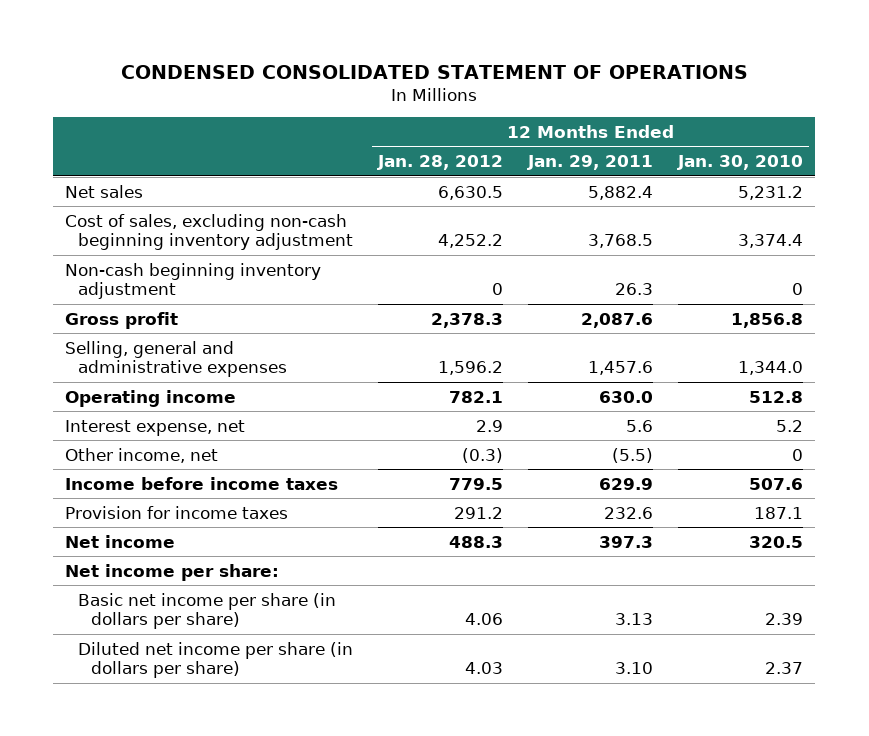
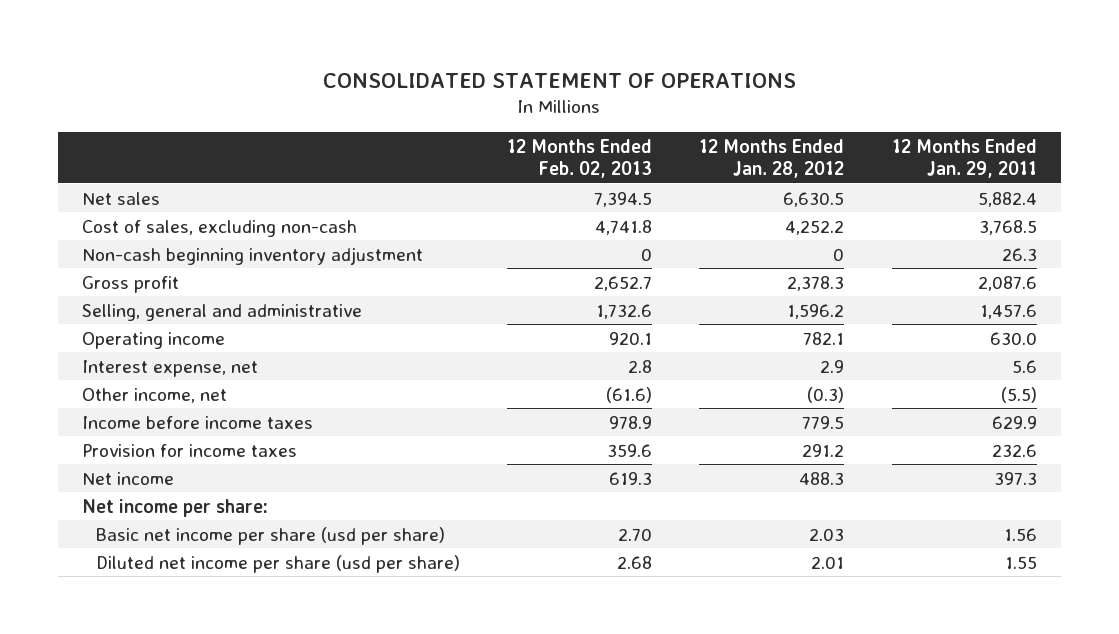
[121,64,749,79] CONDENSED CONSOLIDATED STATEMENT OF OPERATIONS -> [323,72,797,88] CONSOLIDATED STATEMENT OF OPERATIONS
[677,155,804,171] Jan. 30, 2010 -> none
none -> [507,138,653,179] 12 Months Ended Feb. 02, 2013
[65,213,354,251] Cost of sales, excluding non-cash beginning inventory adjustment -> [82,219,358,237] Cost of sales, excluding non-cash
[65,340,288,378] Selling, general and administrative expenses -> [82,303,363,321] Selling, general and administrative
[78,592,337,630] Basic net income per share (in dollars per share) -> [95,526,445,545] Basic net income per share (usd per share)
[465,613,504,626] 4.06 -> [809,527,845,541] 2.03
[615,613,654,626] 3.13 -> [1003,527,1037,541] 1.56
[78,641,354,679] Diluted net income per share (in dollars per share) -> [95,554,460,573] Diluted net income per share (usd per share)
[465,662,504,675] 4.03 -> [811,555,845,569] 2.01
[615,662,654,675] 3.10 -> [1004,555,1037,569] 1.55

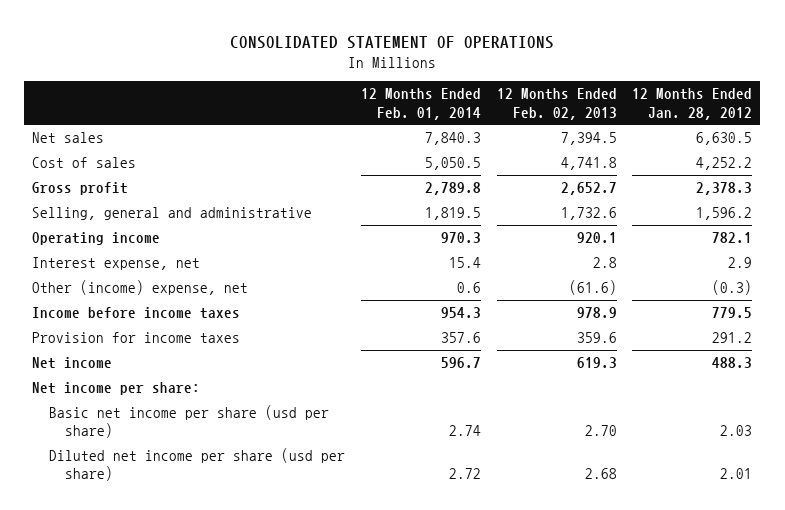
[891,138,1037,179] 12 Months Ended Jan. 29, 2011 -> none
none -> [360,88,481,120] 12 Months Ended Feb. 01, 2014
[82,246,424,265] Non-cash beginning inventory adjustment -> none
[82,219,358,237] Cost of sales, excluding non-cash -> [32,156,137,168] Cost of sales
[82,387,228,403] Other income, net -> [32,279,249,295] Other (income) expense, net

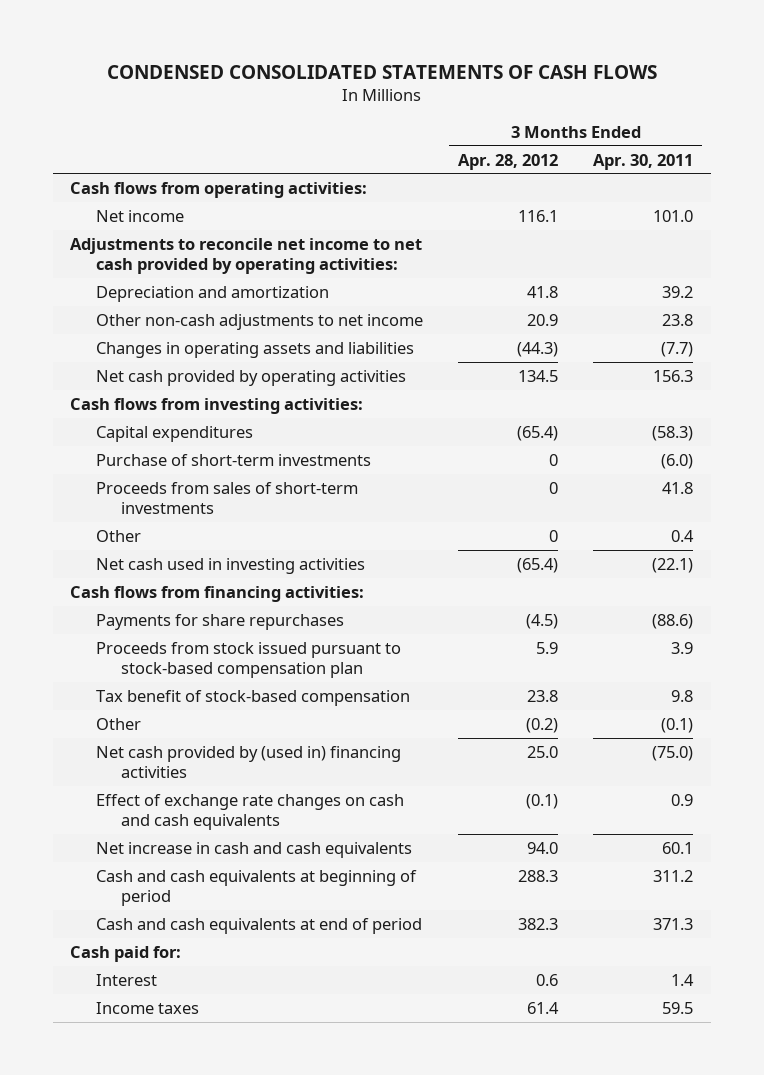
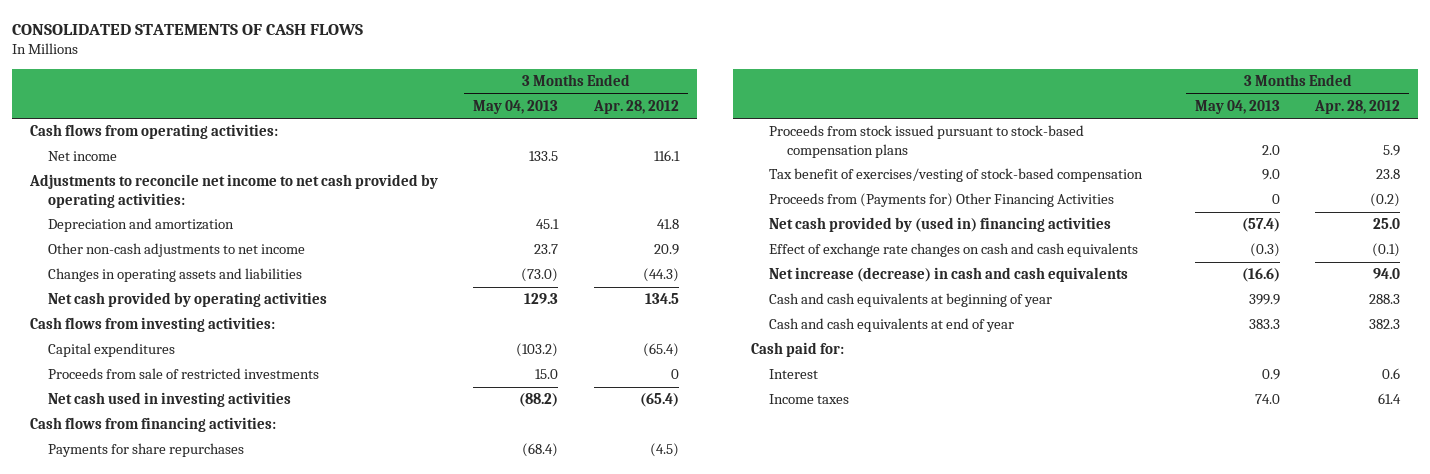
[106,64,657,79] CONDENSED CONSOLIDATED STATEMENTS OF CASH FLOWS -> [11,23,363,35] CONSOLIDATED STATEMENTS OF CASH FLOWS
[593,153,694,170] Apr. 30, 2011 -> none
none -> [473,99,559,114] May 04, 2013
[95,453,371,466] Purchase of short-term investments -> none
[95,481,358,515] Proceeds from sales of short-term investments -> none
[95,529,141,542] Other -> none
none -> [47,368,319,380] Proceeds from sale of restricted investments
[95,641,401,679] Proceeds from stock issued pursuant to stock-based compensation plan -> [769,125,1085,158] Proceeds from stock issued pursuant to stock-based compensation plans
[95,689,410,706] Tax benefit of stock-based compensation -> [769,168,1144,183] Tax benefit of exercises/vesting of stock-based compensation
[95,717,141,730] Other -> [769,193,1115,208] Proceeds from (Payments for) Other Financing Activities
[95,841,412,858] Net increase in cash and cash equivalents -> [769,267,1129,283] Net increase (decrease) in cash and cash equivalents
[95,869,417,907] Cash and cash equivalents at beginning of period -> [769,293,1053,308] Cash and cash equivalents at beginning of year
[95,917,422,934] Cash and cash equivalents at end of period -> [769,318,1015,333] Cash and cash equivalents at end of year

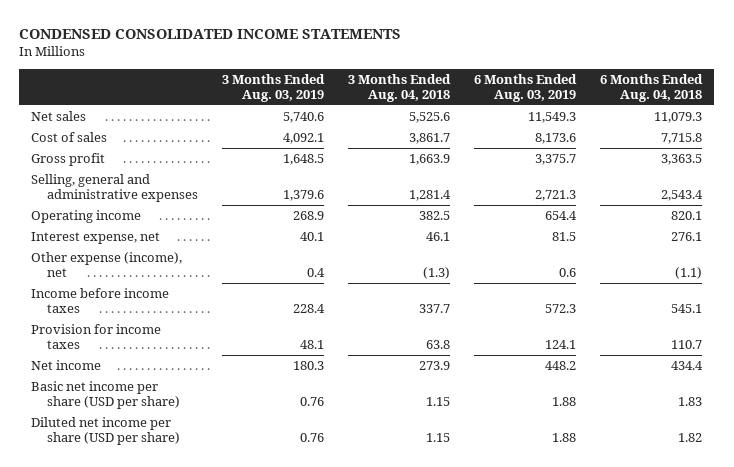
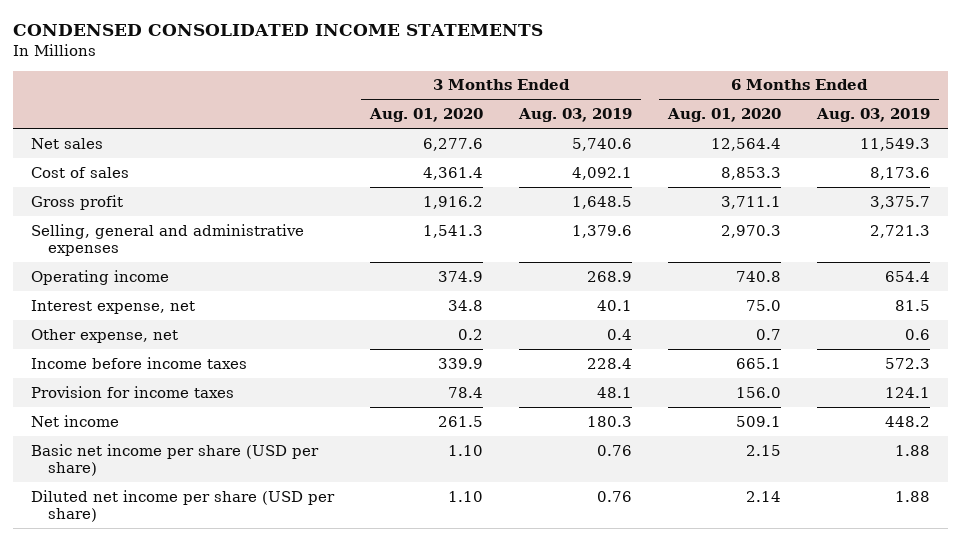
[347,73,451,103] 3 Months Ended Aug. 04, 2018 -> none
[600,73,704,103] 6 Months Ended Aug. 04, 2018 -> none
none -> [368,108,483,123] Aug. 01, 2020
none -> [666,108,781,123] Aug. 01, 2020
[31,251,183,278] Other expense (income), net -> [30,328,178,343] Other expense, net

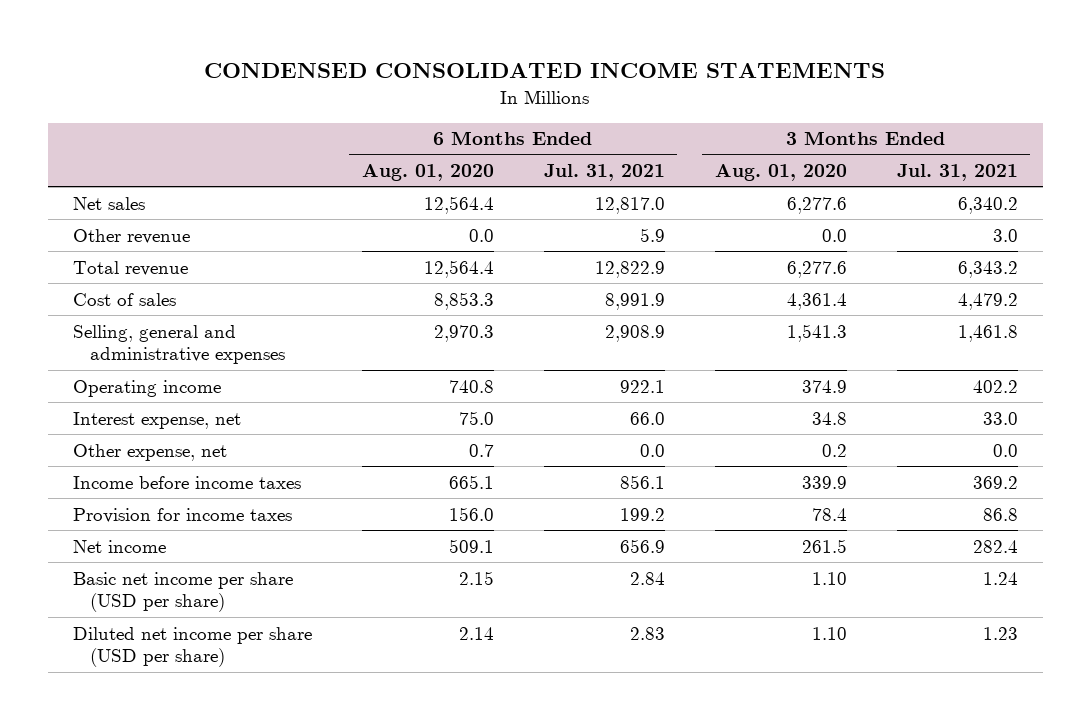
[517,108,632,123] Aug. 03, 2019 -> none
[815,108,930,123] Aug. 03, 2019 -> none
none -> [543,164,665,182] Jul. 31, 2021
none -> [896,164,1018,182] Jul. 31, 2021
none -> [72,228,190,244] Other revenue
none -> [72,260,188,276] Total revenue
[30,194,123,210] Gross profit -> none

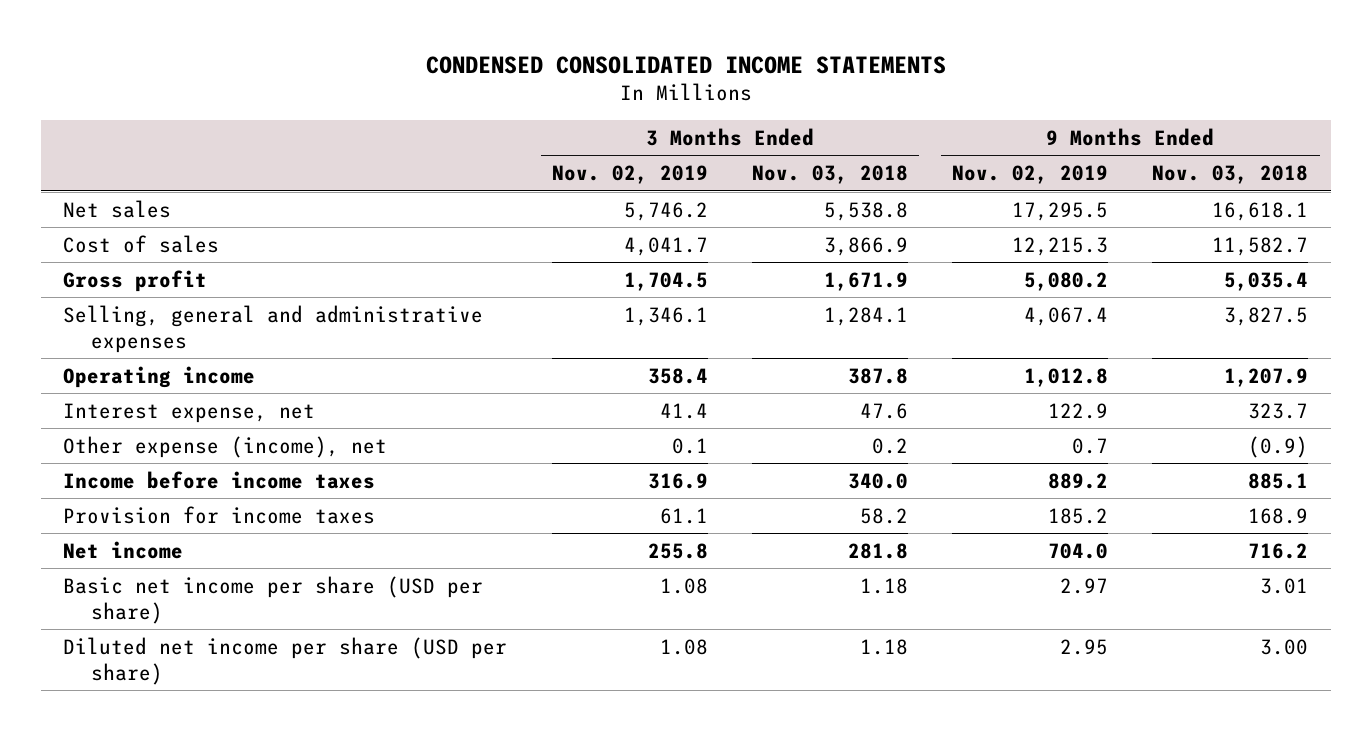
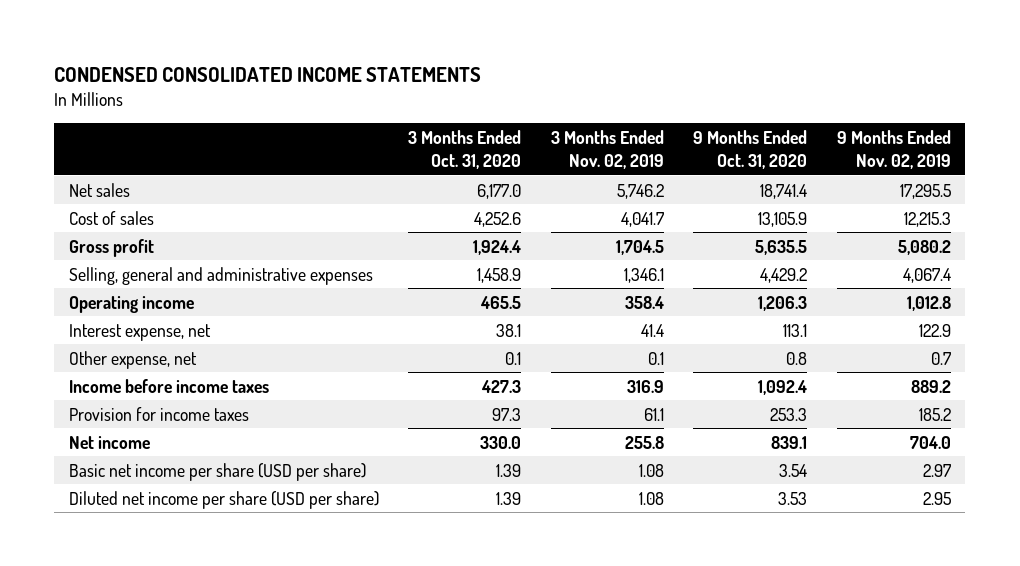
[751,165,908,185] Nov. 03, 2018 -> none
[1152,165,1309,185] Nov. 03, 2018 -> none
none -> [408,130,522,169] 3 Months Ended Oct. 31, 2020
none -> [693,130,808,169] 9 Months Ended Oct. 31, 2020
[63,435,388,458] Other expense (income), net -> [69,350,198,369] Other expense, net

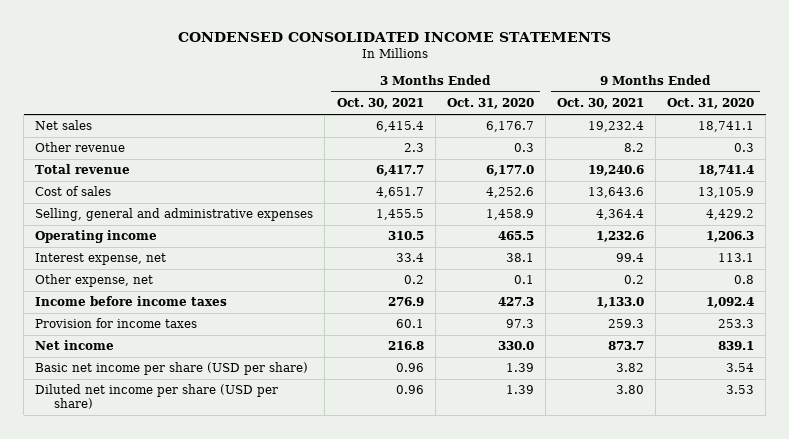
[550,130,664,169] 3 Months Ended Nov. 02, 2019 -> none
[836,130,951,169] 9 Months Ended Nov. 02, 2019 -> none
none -> [336,98,424,110] Oct. 30, 2021
none -> [556,98,644,110] Oct. 30, 2021
[477,183,522,199] 6,177.0 -> [485,121,534,133] 6,176.7
[760,183,808,199] 18,741.4 -> [698,121,755,133] 18,741.1
none -> [35,142,126,153] Other revenue
none -> [35,164,131,175] Total revenue
[69,238,155,257] Gross profit -> none

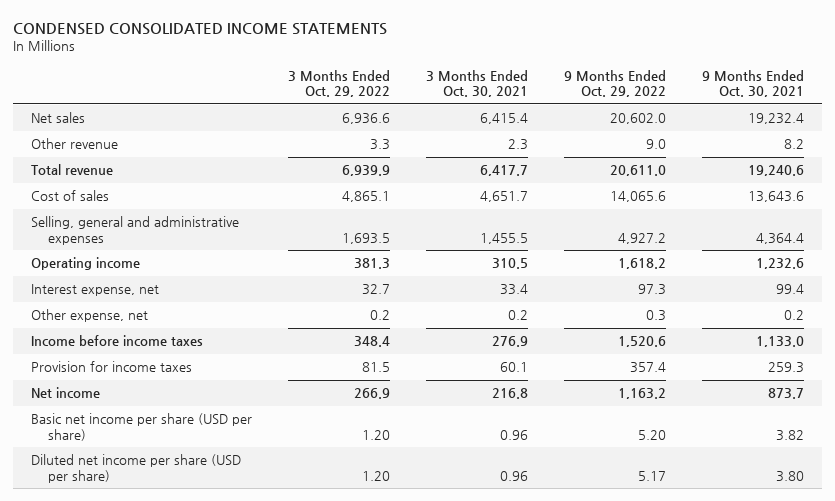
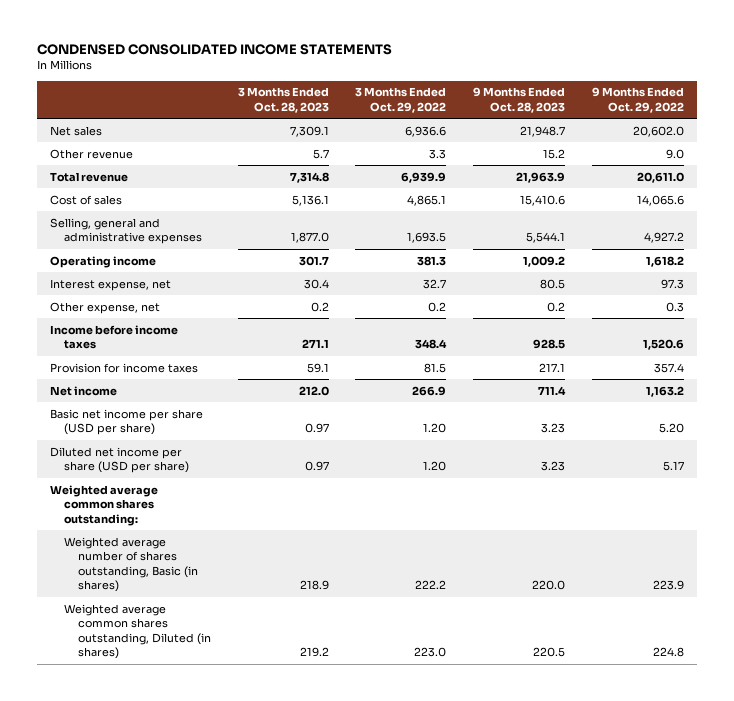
[425,69,528,98] 3 Months Ended Oct. 30, 2021 -> none
[701,69,804,98] 9 Months Ended Oct. 30, 2021 -> none
none -> [237,87,329,113] 3 Months Ended Oct. 28, 2023
none -> [473,87,566,113] 9 Months Ended Oct. 28, 2023
none -> [50,484,159,526] Weighted average common shares outstanding:
none -> [64,536,199,593] Weighted average number of shares outstanding, Basic (in shares)
none -> [64,603,212,660] Weighted average common shares outstanding, Diluted (in shares)

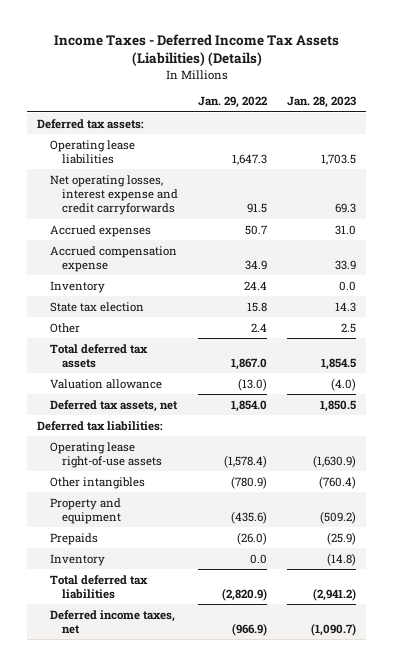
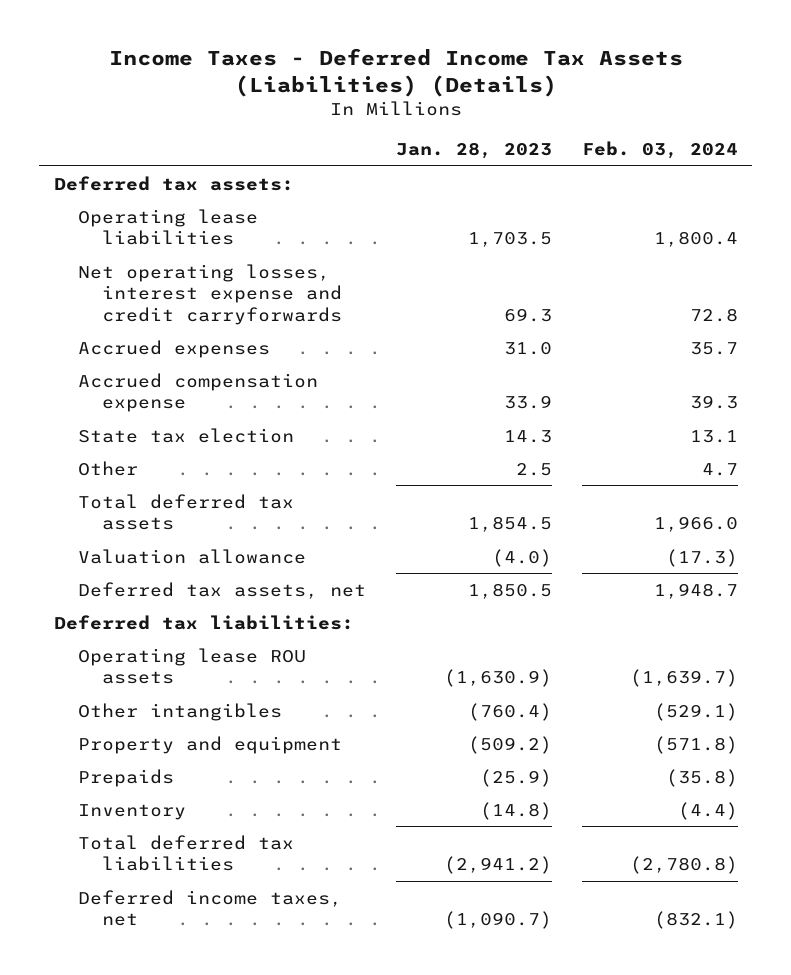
[198,96,268,109] Jan. 29, 2022 -> none
none -> [581,141,738,160] Feb. 03, 2024
[49,280,105,293] Inventory -> none
[49,441,163,468] Operating lease right-of-use assets -> [77,647,306,685] Operating lease ROU assets

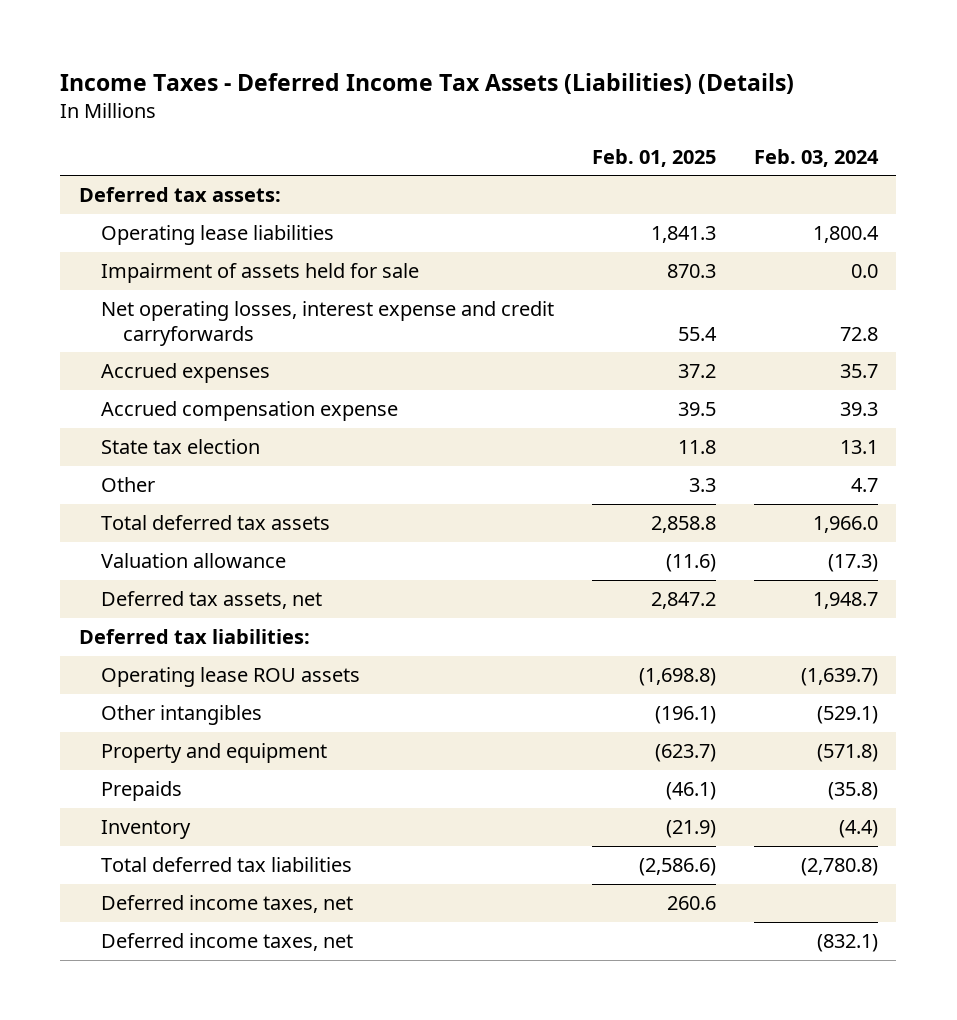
[395,142,552,160] Jan. 28, 2023 -> none
none -> [591,148,716,167] Feb. 01, 2025
none -> [101,262,420,283] Impairment of assets held for sale
none -> [101,894,354,913] Deferred income taxes, net

